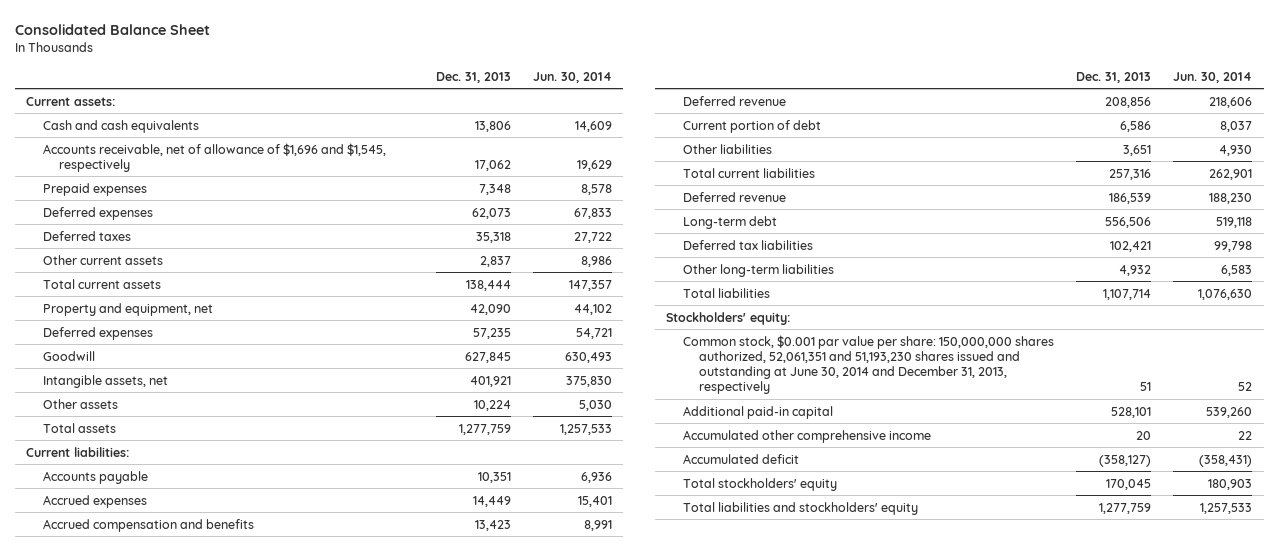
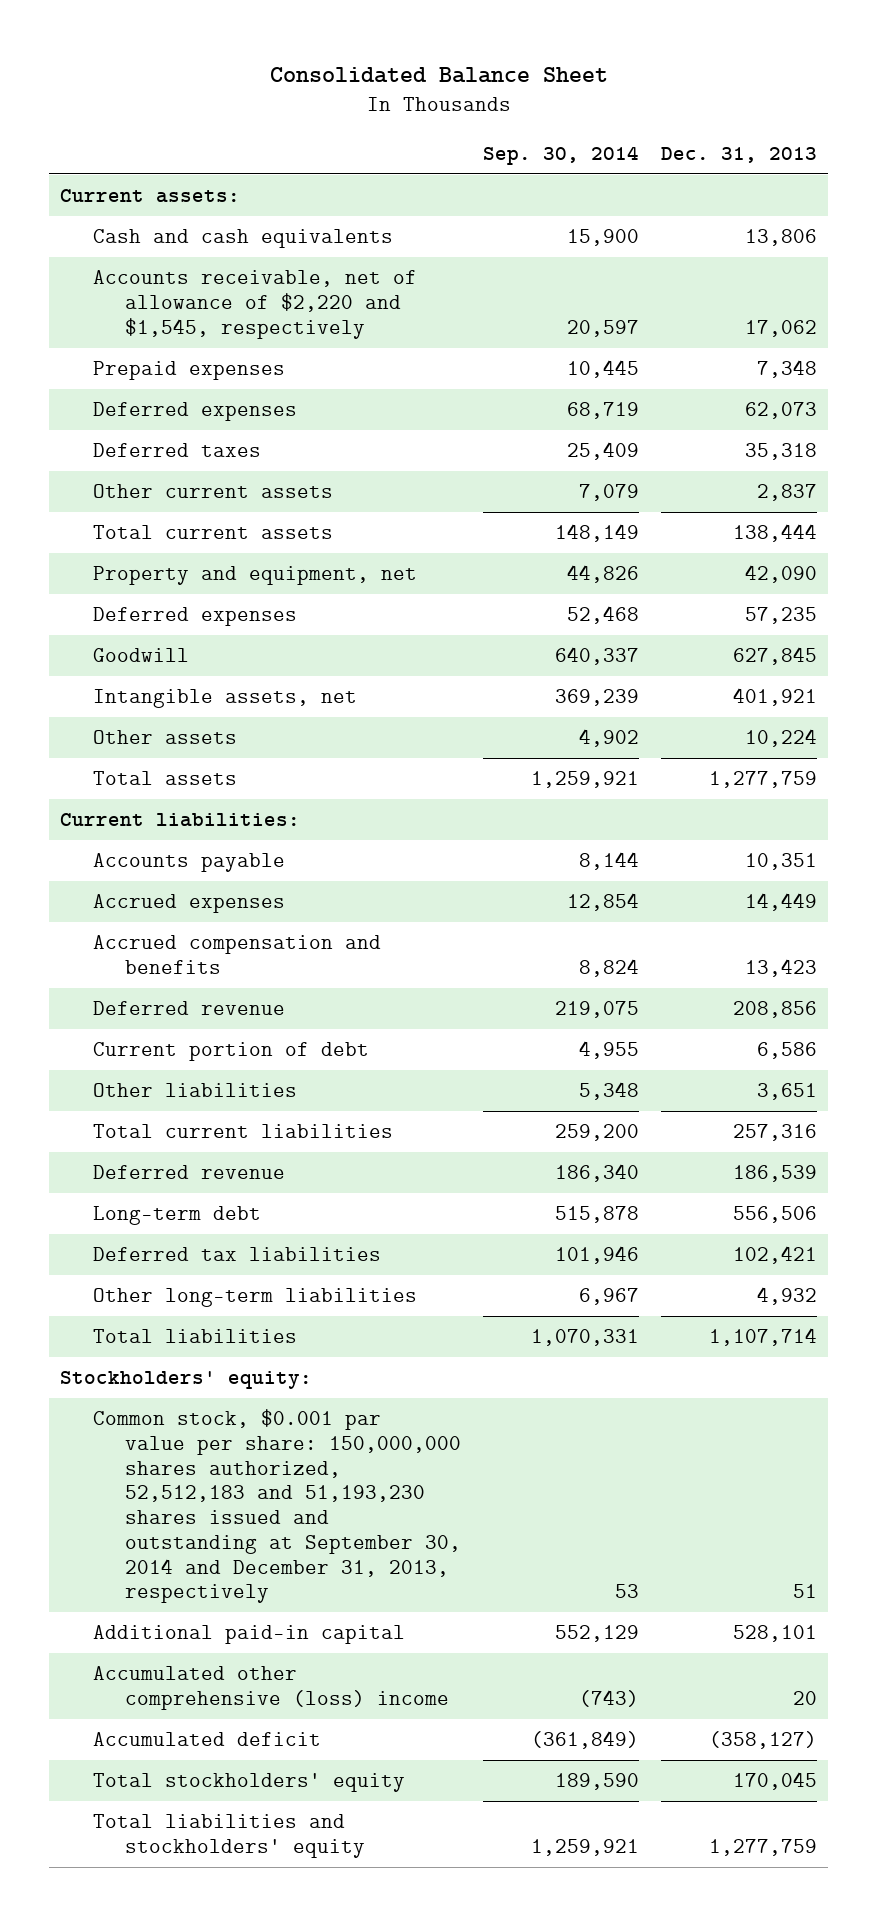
[533,71,613,83] Jun. 30, 2014 -> none
none -> [483,145,640,165] Sep. 30, 2014
[42,142,386,172] Accounts receivable, net of allowance of $1,696 and $1,545, respectively -> [92,270,417,339] Accounts receivable, net of allowance of $2,220 and $1,545, respectively
[682,334,1054,395] Common stock, $0.001 par value per share: 150,000,000 shares authorized, 52,061,351 and 51,193,230 shares issued and outstanding at June 30, 2014 and December 31, 2013, respectively -> [92,1409,462,1604] Common stock, $0.001 par value per share: 150,000,000 shares authorized, 52,512,183 and 51,193,230 shares issued and outstanding at September 30, 2014 and December 31, 2013, respectively
[682,429,931,443] Accumulated other comprehensive income -> [92,1666,450,1710] Accumulated other comprehensive (loss) income

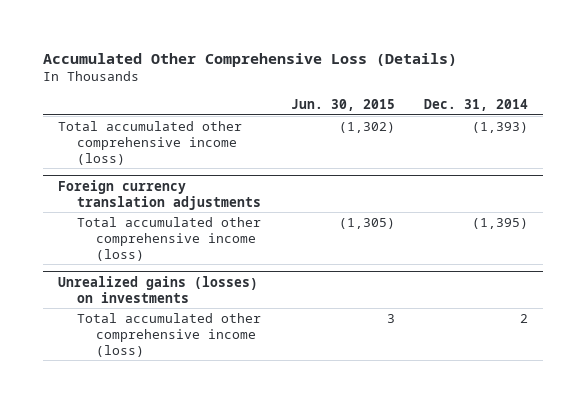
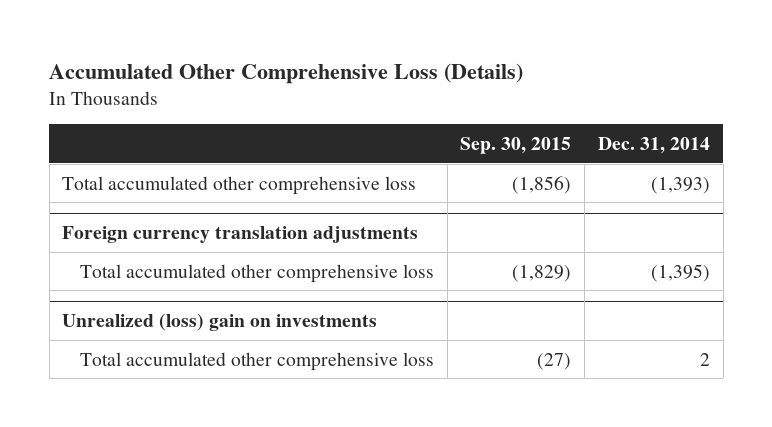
[290,99,395,112] Jun. 30, 2015 -> none
none -> [460,136,572,154] Sep. 30, 2015
[58,120,243,165] Total accumulated other comprehensive income (loss) -> [62,175,417,195] Total accumulated other comprehensive loss
[77,216,262,261] Total accumulated other comprehensive income (loss) -> [79,263,434,283] Total accumulated other comprehensive loss
[58,275,259,303] Unrealized gains (losses) on investments -> [62,313,378,332] Unrealized (loss) gain on investments
[77,312,262,357] Total accumulated other comprehensive income (loss) -> [79,351,434,371] Total accumulated other comprehensive loss

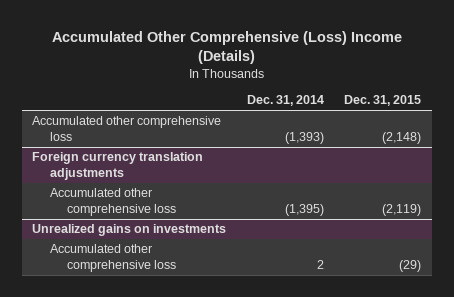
[49,63,524,85] Accumulated Other Comprehensive Loss (Details) -> [51,30,402,64] Accumulated Other Comprehensive (Loss) Income (Details)
[460,136,572,154] Sep. 30, 2015 -> none
none -> [344,95,422,107] Dec. 31, 2015
[62,175,417,195] Total accumulated other comprehensive loss -> [32,116,222,141] Accumulated other comprehensive loss
[79,263,434,283] Total accumulated other comprehensive loss -> [49,188,177,216] Accumulated other comprehensive loss
[62,313,378,332] Unrealized (loss) gain on investments -> [32,224,227,237] Unrealized gains on investments
[79,351,434,371] Total accumulated other comprehensive loss -> [49,244,177,272] Accumulated other comprehensive loss

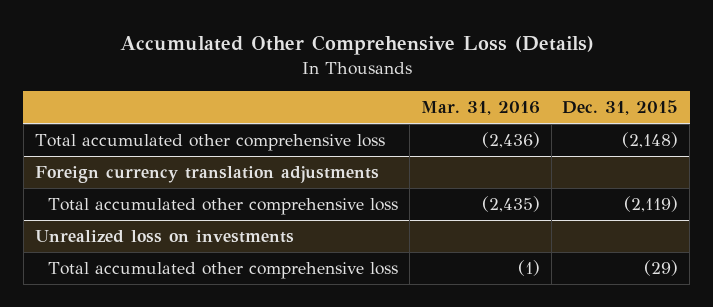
[51,30,402,64] Accumulated Other Comprehensive (Loss) Income (Details) -> [119,35,594,56] Accumulated Other Comprehensive Loss (Details)
[246,95,324,107] Dec. 31, 2014 -> none
none -> [420,101,540,116] Mar. 31, 2016
[32,116,222,141] Accumulated other comprehensive loss -> [34,133,385,151] Total accumulated other comprehensive loss
[49,188,177,216] Accumulated other comprehensive loss -> [48,197,399,215] Total accumulated other comprehensive loss
[32,224,227,237] Unrealized gains on investments -> [34,229,294,243] Unrealized loss on investments
[49,244,177,272] Accumulated other comprehensive loss -> [48,261,399,279] Total accumulated other comprehensive loss

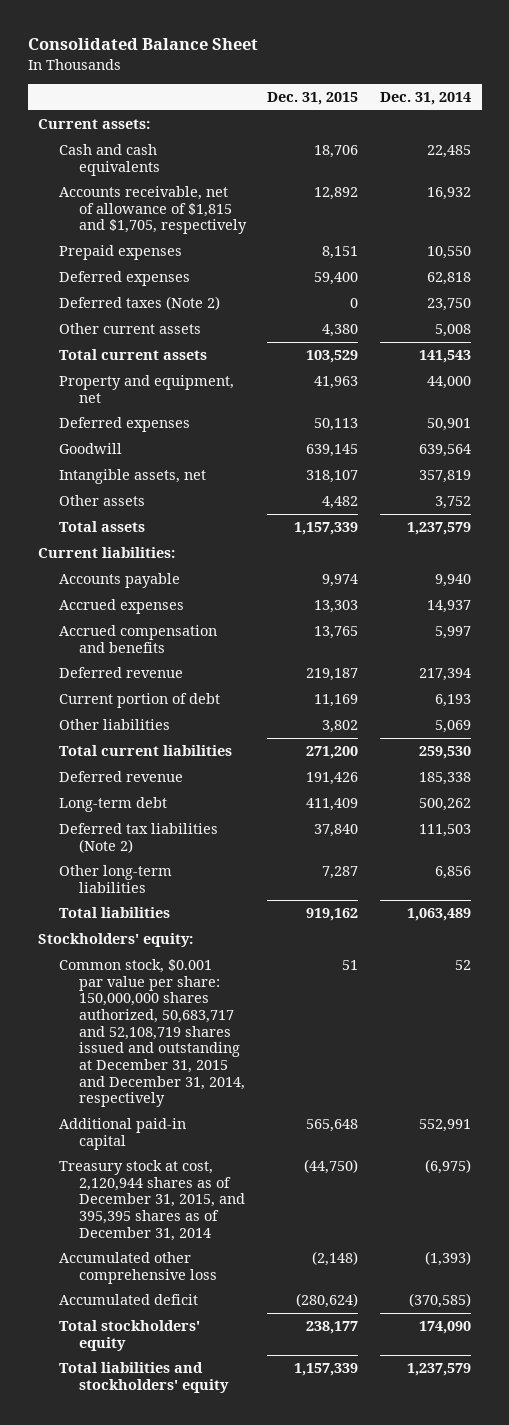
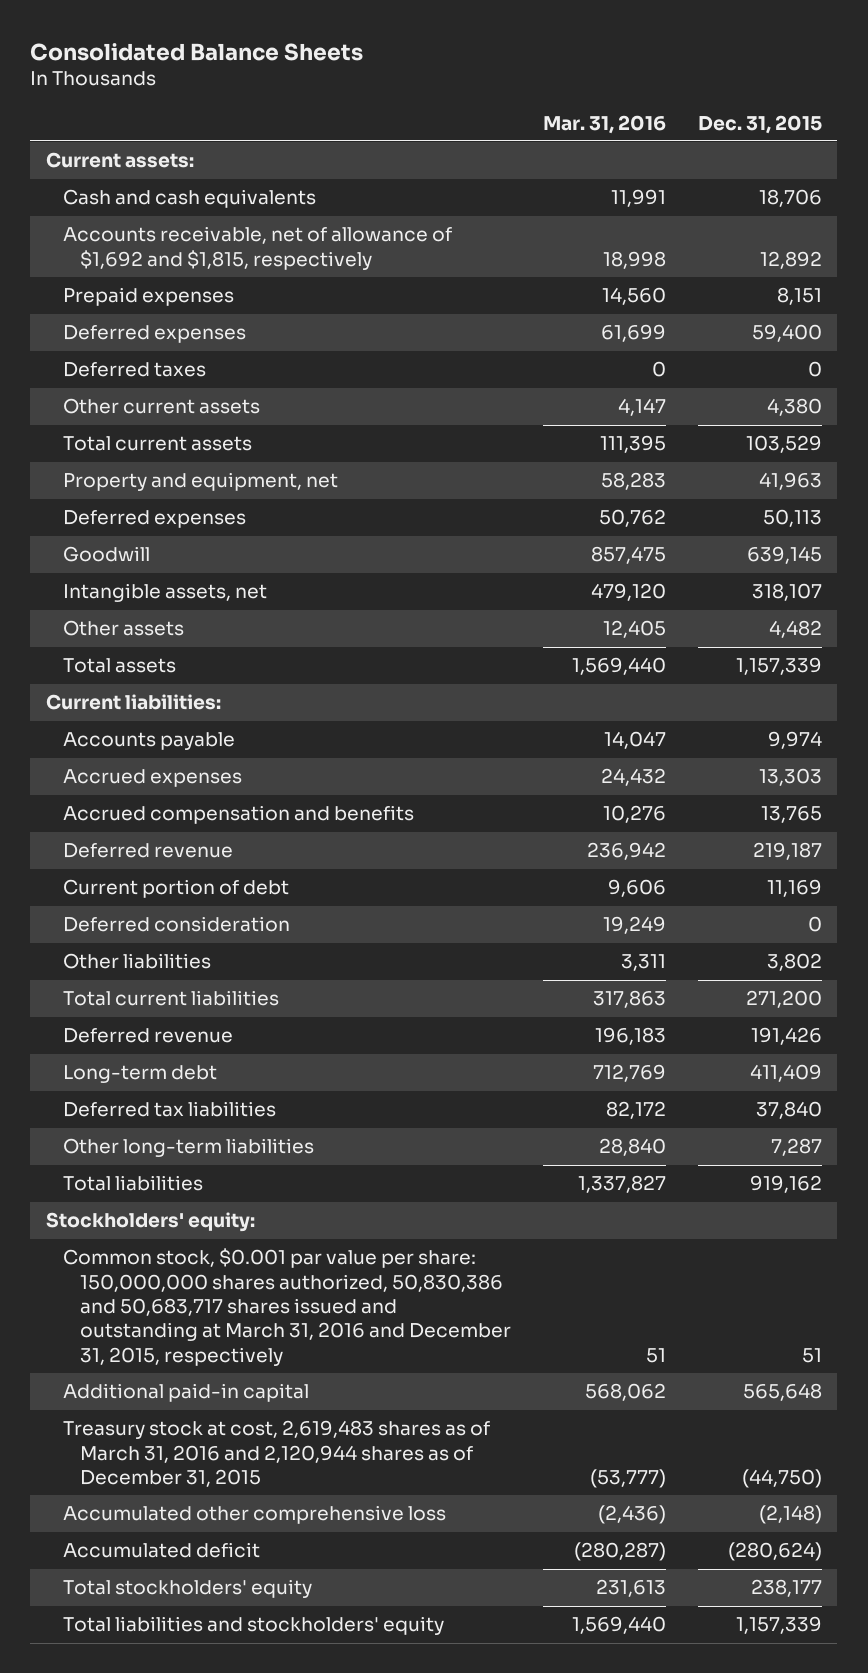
[27,38,258,51] Consolidated Balance Sheet -> [30,42,364,61] Consolidated Balance Sheets
[379,92,471,106] Dec. 31, 2014 -> none
none -> [542,114,666,134] Mar. 31, 2016
[58,185,248,235] Accounts receivable, net of allowance of $1,815 and $1,705, respectively -> [63,226,453,270] Accounts receivable, net of allowance of $1,692 and $1,815, respectively
[58,295,220,310] Deferred taxes (Note 2) -> [63,362,207,378] Deferred taxes
none -> [63,916,291,933] Deferred consideration
[58,822,218,853] Deferred tax liabilities (Note 2) -> [63,1101,277,1118] Deferred tax liabilities
[58,958,246,1108] Common stock, $0.001 par value per share: 150,000,000 shares authorized, 50,683,717 and 52,108,719 shares issued and outstanding at December 31, 2015 and December 31, 2014, respectively -> [63,1248,512,1366] Common stock, $0.001 par value per share: 150,000,000 shares authorized, 50,830,386 and 50,683,717 shares issued and outstanding at March 31, 2016 and December 31, 2015, respectively
[58,1159,246,1241] Treasury stock at cost, 2,120,944 shares as of December 31, 2015, and 395,395 shares as of December 31, 2014 -> [63,1420,491,1488] Treasury stock at cost, 2,619,483 shares as of March 31, 2016 and 2,120,944 shares as of December 31, 2015

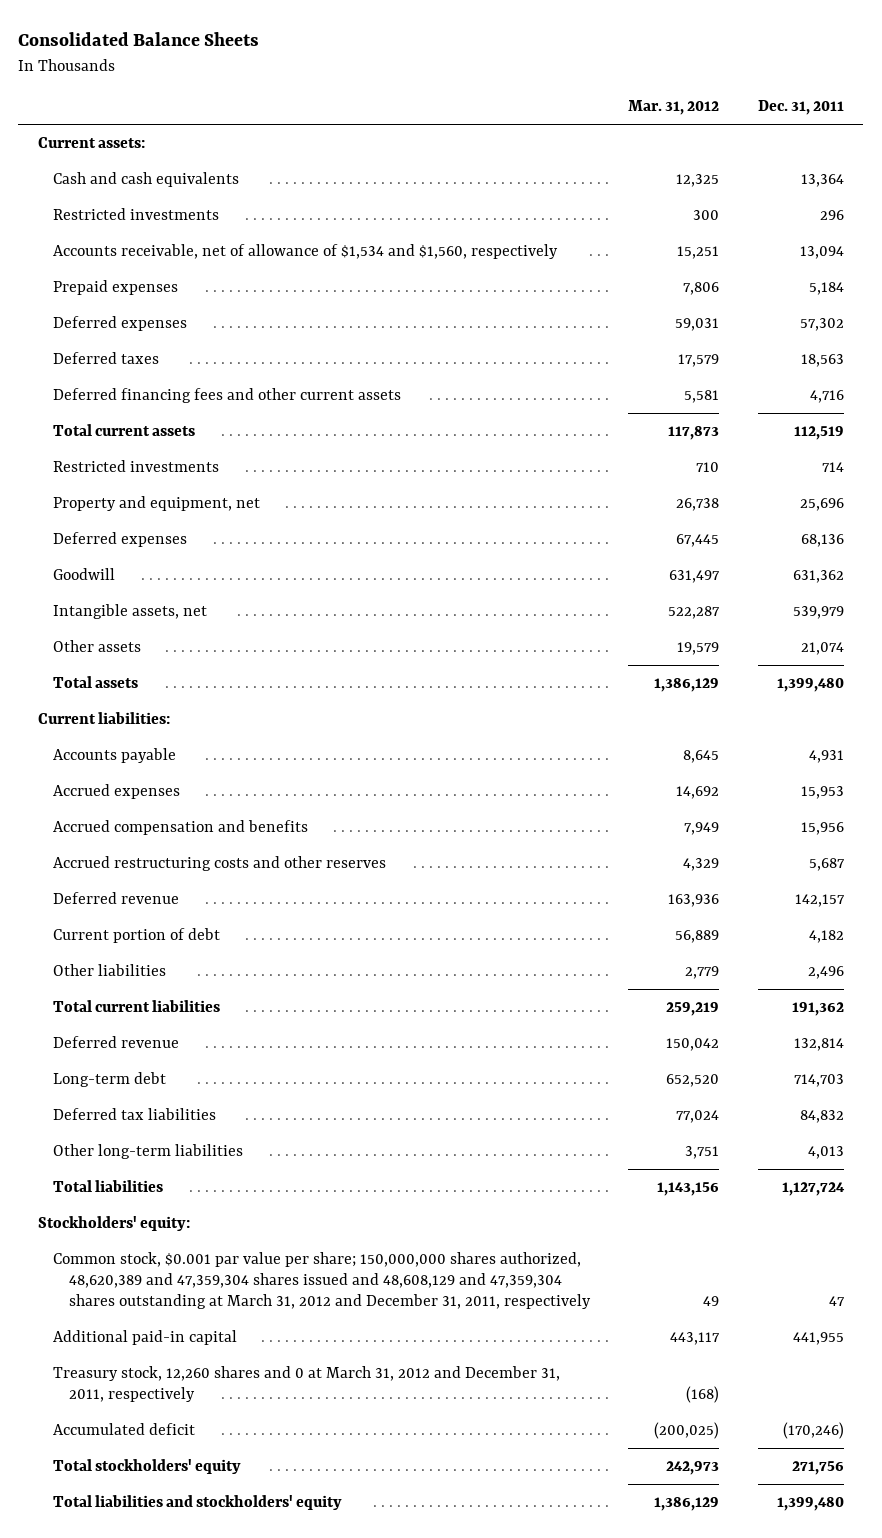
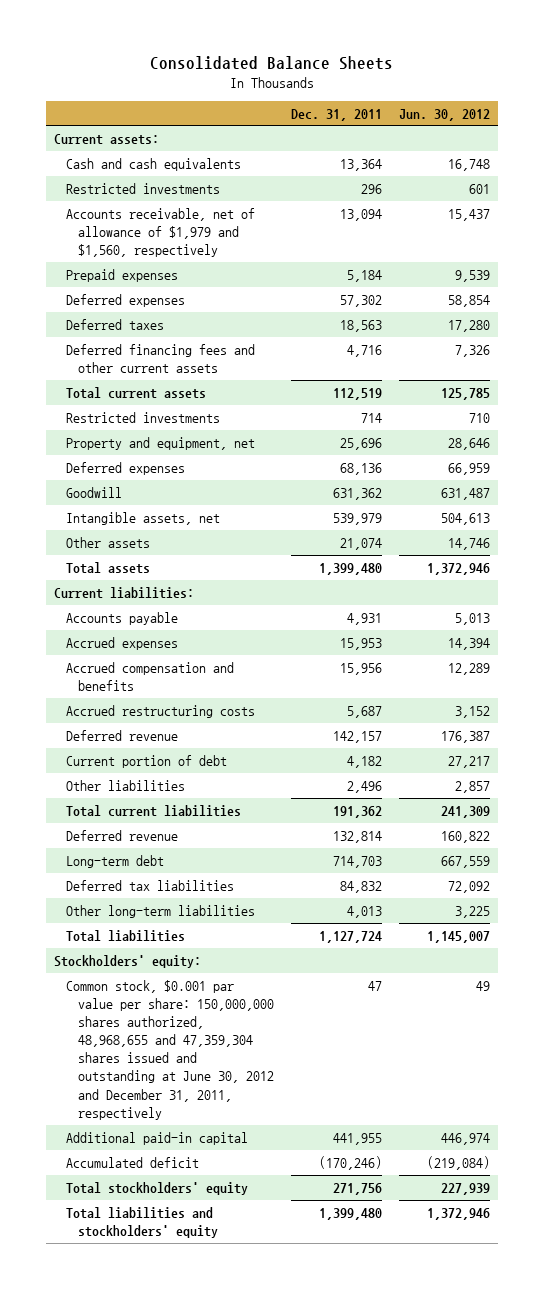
[628,100,720,116] Mar. 31, 2012 -> none
none -> [398,108,490,121] Jun. 30, 2012
[53,243,559,259] Accounts receivable, net of allowance of $1,534 and $1,560, respectively -> [66,207,256,258] Accounts receivable, net of allowance of $1,979 and $1,560, respectively
[53,855,387,871] Accrued restructuring costs and other reserves -> [66,704,256,718] Accrued restructuring costs
[53,1251,591,1310] Common stock, $0.001 par value per share; 150,000,000 shares authorized, 48,620,389 and 47,359,304 shares issued and 48,608,129 and 47,359,304 shares outstanding at March 31, 2012 and December 31, 2011, respectively -> [66,979,275,1120] Common stock, $0.001 par value per share: 150,000,000 shares authorized, 48,968,655 and 47,359,304 shares issued and outstanding at June 30, 2012 and December 31, 2011, respectively
[53,1365,561,1403] Treasury stock, 12,260 shares and 0 at March 31, 2012 and December 31, 2011, respectively -> none

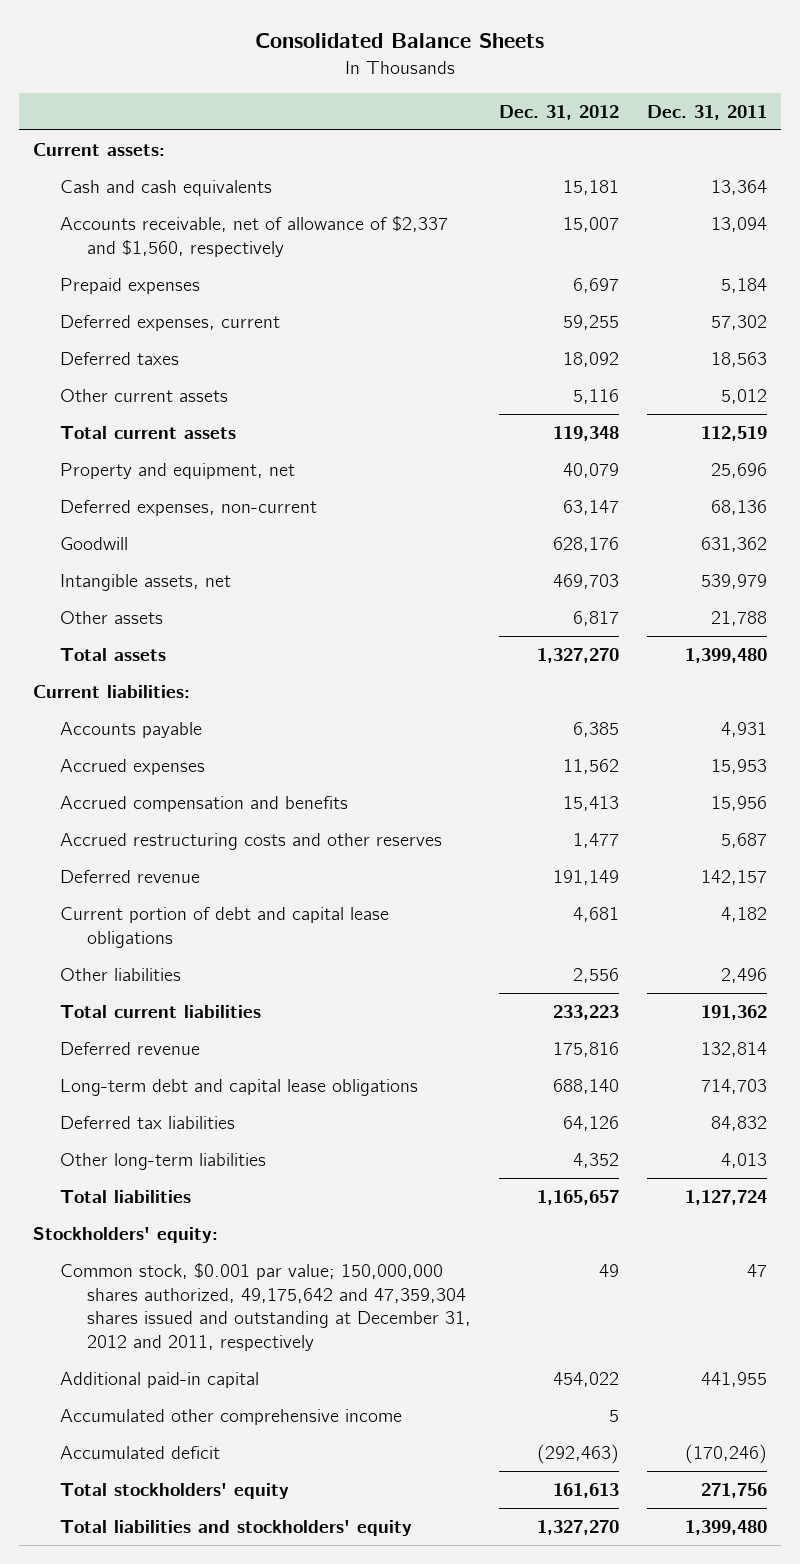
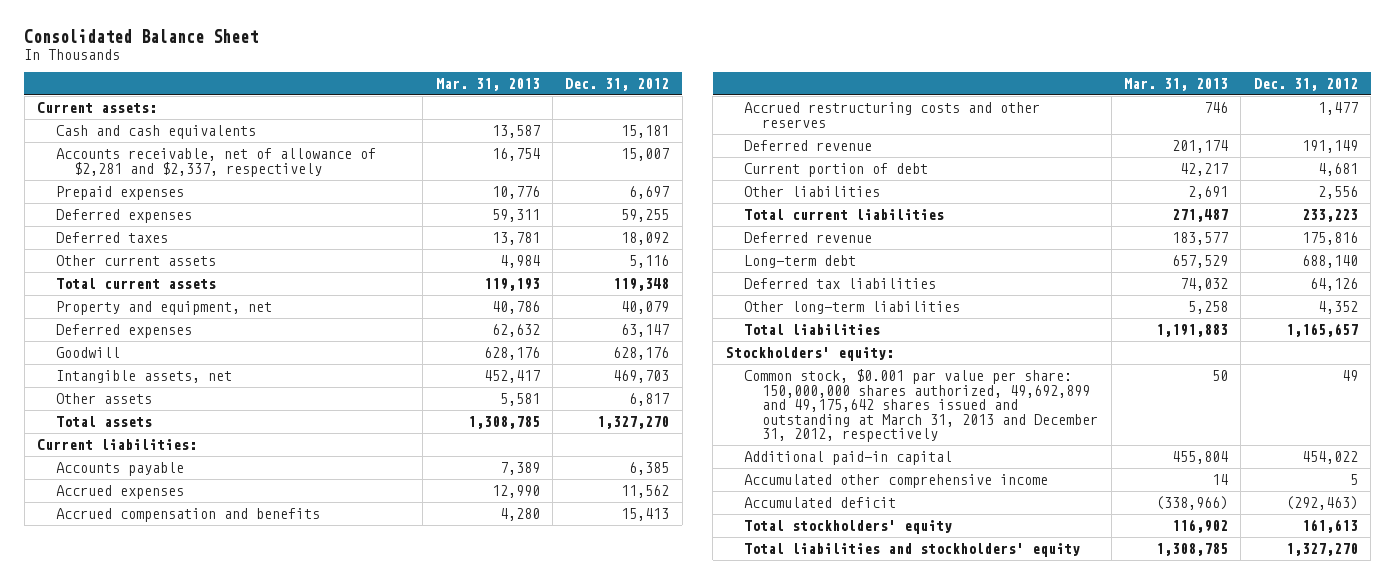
[254,33,544,49] Consolidated Balance Sheets -> [24,29,259,44] Consolidated Balance Sheet
[647,104,768,120] Dec. 31, 2011 -> none
none -> [435,77,540,91] Mar. 31, 2013
[59,216,448,257] Accounts receivable, net of allowance of $2,337 and $1,560, respectively -> [55,148,376,177] Accounts receivable, net of allowance of $2,281 and $2,337, respectively
[59,315,280,332] Deferred expenses, current -> [55,209,192,224] Deferred expenses
[59,500,317,517] Deferred expenses, non-current -> [55,324,192,339] Deferred expenses
[59,907,389,948] Current portion of debt and capital lease obligations -> [743,163,928,178] Current portion of debt
[59,1079,418,1097] Long-term debt and capital lease obligations -> [743,255,856,269] Long-term debt
[59,1263,472,1352] Common stock, $0.001 par value; 150,000,000 shares authorized, 49,175,642 and 47,359,304 shares issued and outstanding at December 31, 2012 and 2011, respectively -> [743,369,1099,443] Common stock, $0.001 par value per share: 150,000,000 shares authorized, 49,692,899 and 49,175,642 shares issued and outstanding at March 31, 2013 and December 31, 2012, respectively

